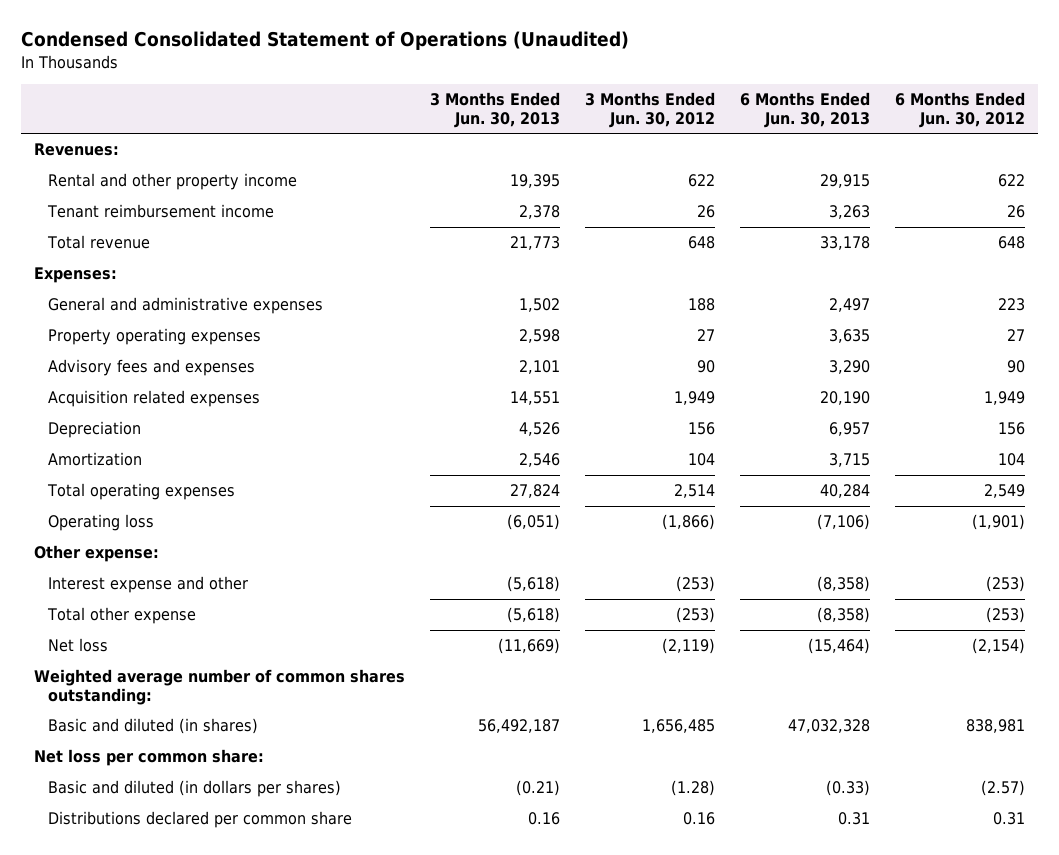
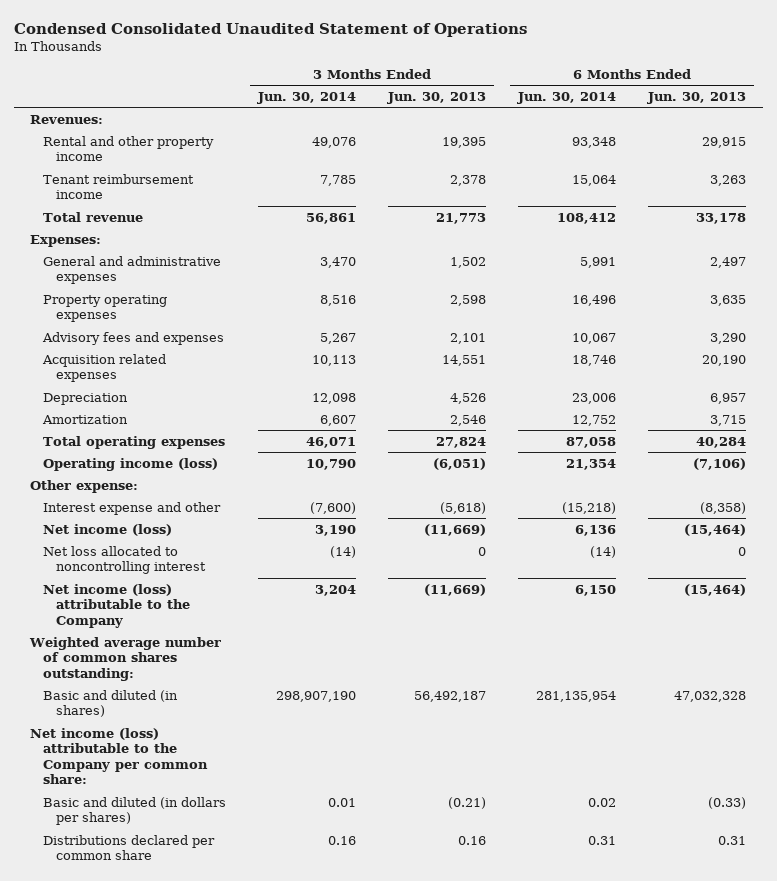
[21,31,630,51] Condensed Consolidated Statement of Operations (Unaudited) -> [14,22,528,37] Condensed Consolidated Unaudited Statement of Operations
[584,91,715,128] 3 Months Ended Jun. 30, 2012 -> none
[894,91,1025,128] 6 Months Ended Jun. 30, 2012 -> none
none -> [257,91,357,104] Jun. 30, 2014
none -> [517,91,617,104] Jun. 30, 2014
[48,514,155,532] Operating loss -> [42,457,218,471] Operating income (loss)
[47,607,197,625] Total other expense -> none
none -> [42,523,172,536] Net income (loss)
none -> [42,545,206,575] Net loss allocated to noncontrolling interest
[48,638,109,653] Net loss -> [42,583,190,628] Net income (loss) attributable to the Company
[33,749,264,767] Net loss per common share: -> [30,727,208,785] Net income (loss) attributable to the Company per common share:

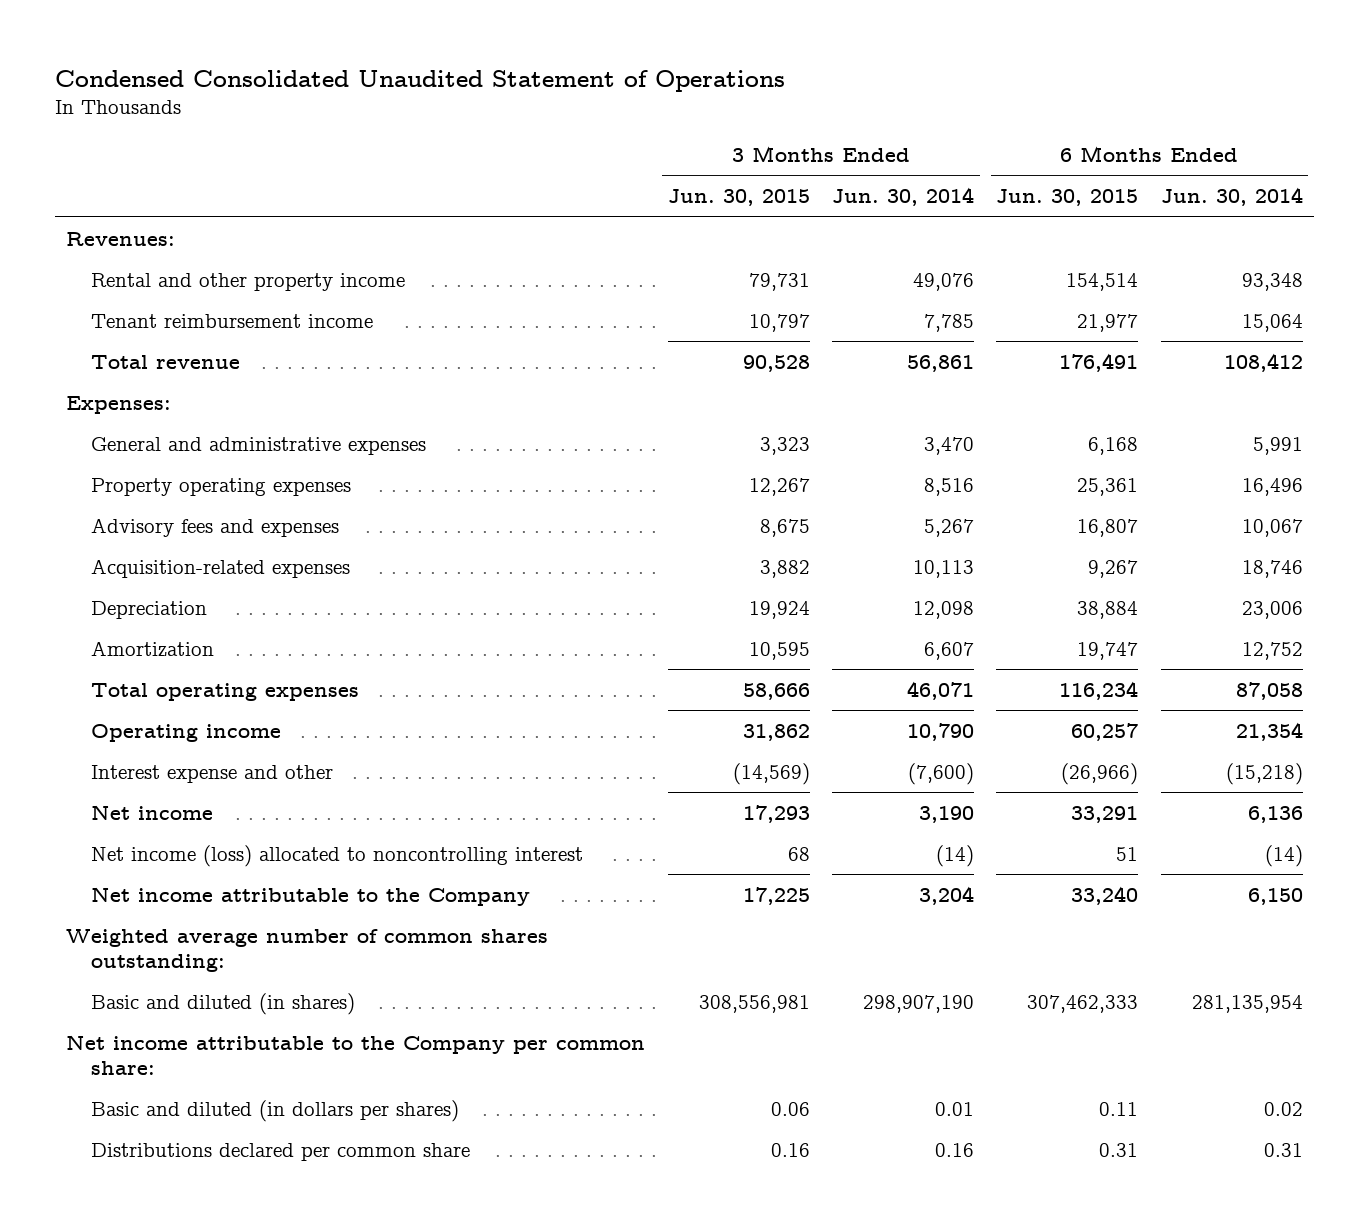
[387,91,487,104] Jun. 30, 2013 -> none
[647,91,747,104] Jun. 30, 2013 -> none
none -> [667,189,810,207] Jun. 30, 2015
none -> [996,189,1139,207] Jun. 30, 2015
[41,353,166,383] Acquisition related expenses -> [90,558,350,578] Acquisition-related expenses
[30,479,139,493] Other expense: -> none
[42,457,218,471] Operating income (loss) -> [90,723,281,742] Operating income
[42,523,172,536] Net income (loss) -> [90,804,213,820] Net income
[42,545,206,575] Net loss allocated to noncontrolling interest -> [90,844,583,867] Net income (loss) allocated to noncontrolling interest
[42,583,190,628] Net income (loss) attributable to the Company -> [90,886,530,906] Net income attributable to the Company
[30,727,208,785] Net income (loss) attributable to the Company per common share: -> [66,1034,646,1075] Net income attributable to the Company per common share:

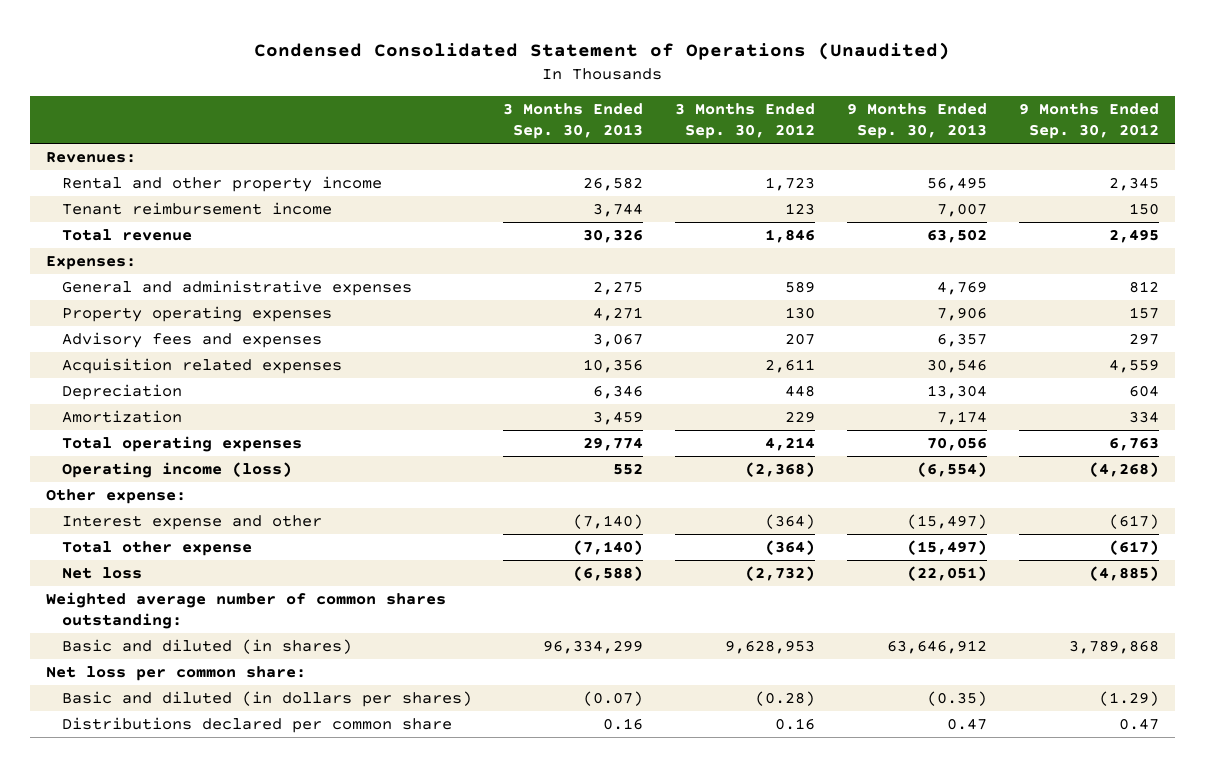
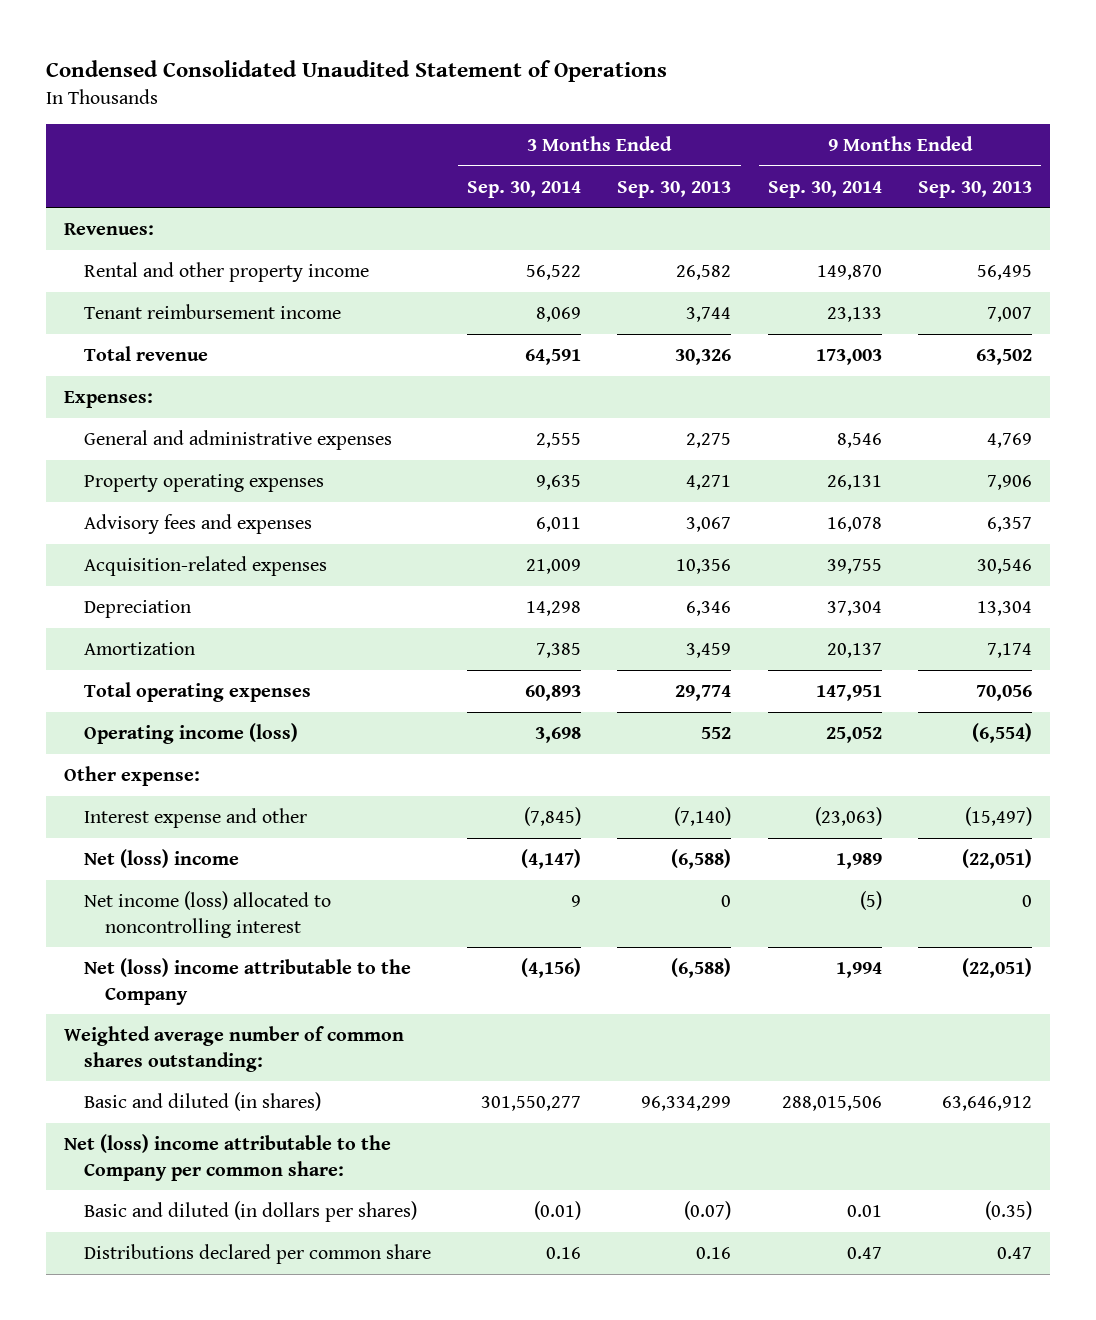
[254,42,951,61] Condensed Consolidated Statement of Operations (Unaudited) -> [45,59,667,82] Condensed Consolidated Unaudited Statement of Operations
[675,103,816,139] 3 Months Ended Sep. 30, 2012 -> none
[1018,103,1159,139] 9 Months Ended Sep. 30, 2012 -> none
none -> [467,180,582,198] Sep. 30, 2014
none -> [767,180,882,198] Sep. 30, 2014
[61,358,342,375] Acquisition related expenses -> [84,556,328,577] Acquisition-related expenses
[61,541,252,557] Total other expense -> none
none -> [84,849,240,869] Net (loss) income
none -> [84,891,332,938] Net income (loss) allocated to noncontrolling interest
[61,567,142,580] Net loss -> [84,958,412,1005] Net (loss) income attributable to the Company
[46,666,307,682] Net loss per common share: -> [63,1134,391,1181] Net (loss) income attributable to the Company per common share:

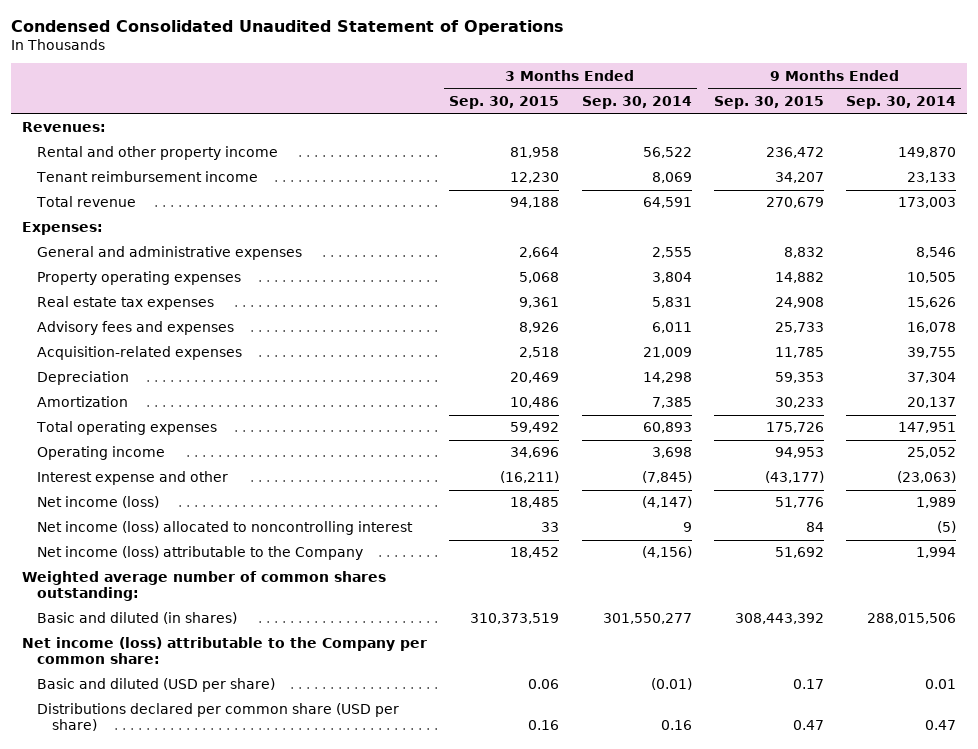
[617,180,732,198] Sep. 30, 2013 -> none
[917,180,1032,198] Sep. 30, 2013 -> none
none -> [449,96,560,110] Sep. 30, 2015
none -> [713,96,824,110] Sep. 30, 2015
[536,475,582,491] 9,635 -> [651,272,692,284] 3,804
[826,475,882,491] 26,131 -> [906,272,956,284] 10,505
none -> [37,296,215,311] Real estate tax expenses
[63,766,200,787] Other expense: -> none
[84,723,299,745] Operating income (loss) -> [37,446,166,461] Operating income
[84,849,240,869] Net (loss) income -> [37,496,160,509] Net income (loss)
[84,958,412,1005] Net (loss) income attributable to the Company -> [37,546,364,561] Net income (loss) attributable to the Company
[63,1134,391,1181] Net (loss) income attributable to the Company per common share: -> [22,637,428,664] Net income (loss) attributable to the Company per common share:
[84,1201,418,1223] Basic and diluted (in dollars per shares) -> [37,678,276,693] Basic and diluted (USD per share)
[84,1244,432,1265] Distributions declared per common share -> [37,703,400,731] Distributions declared per common share (USD per share)

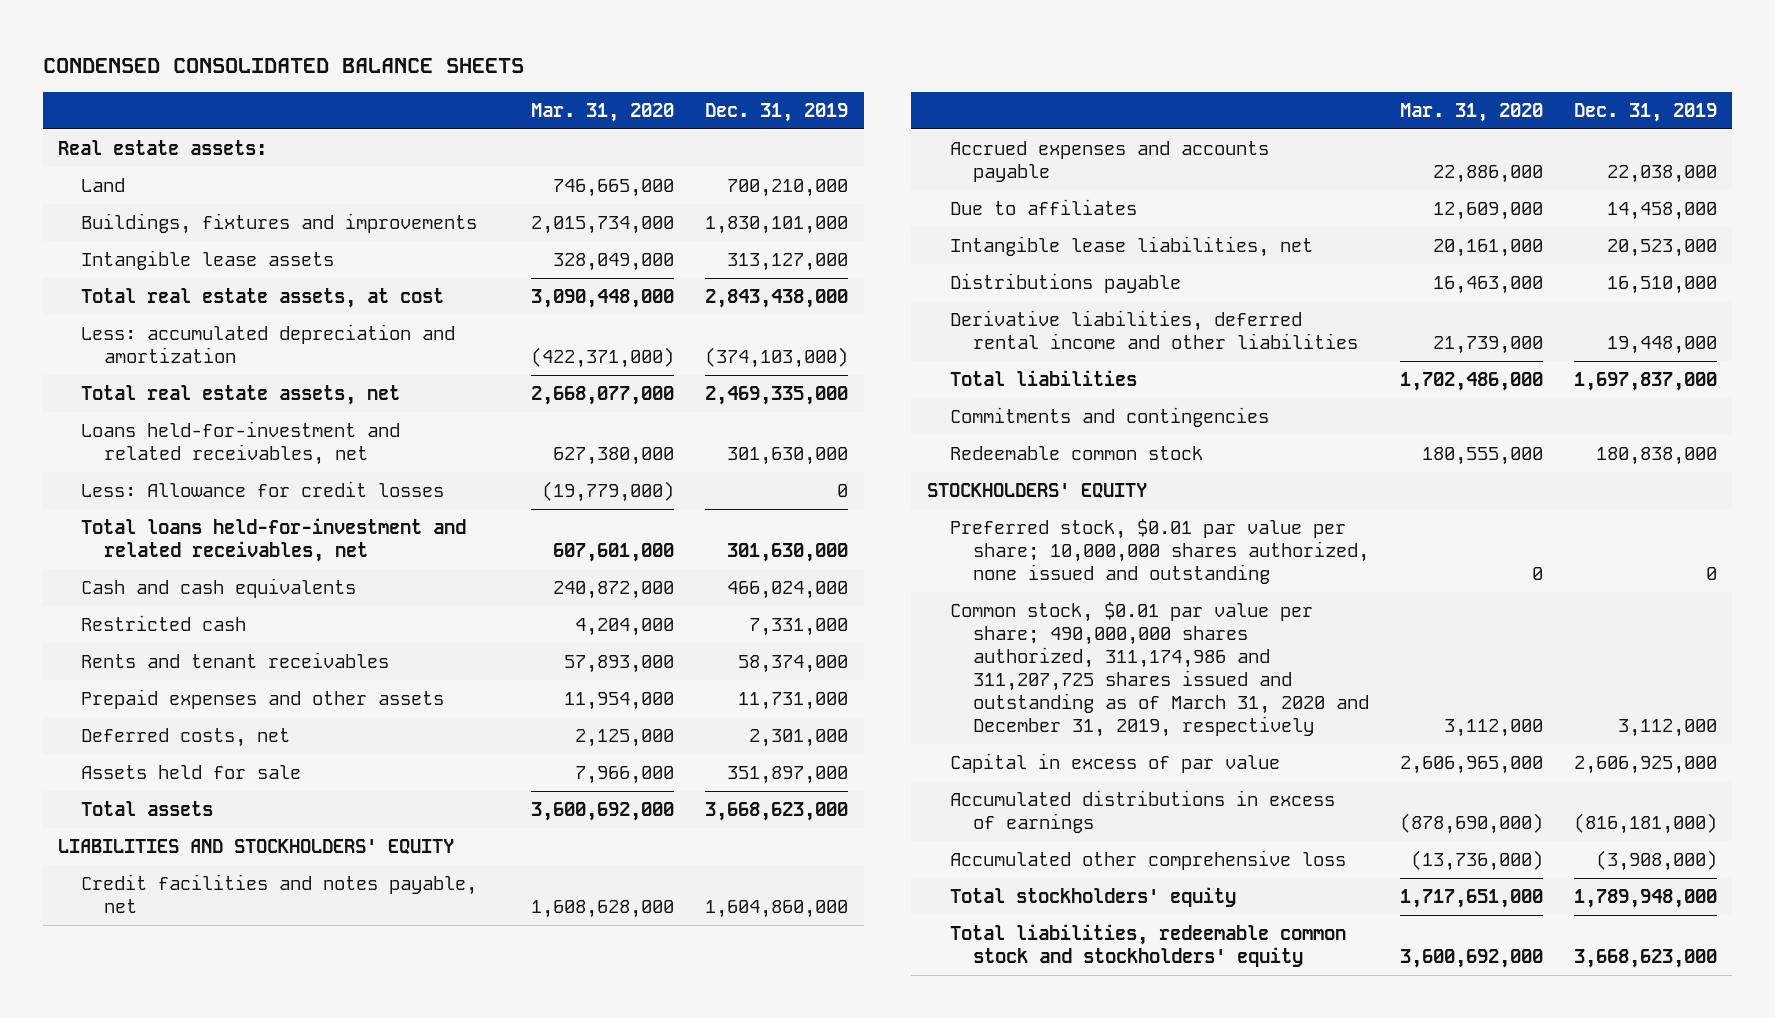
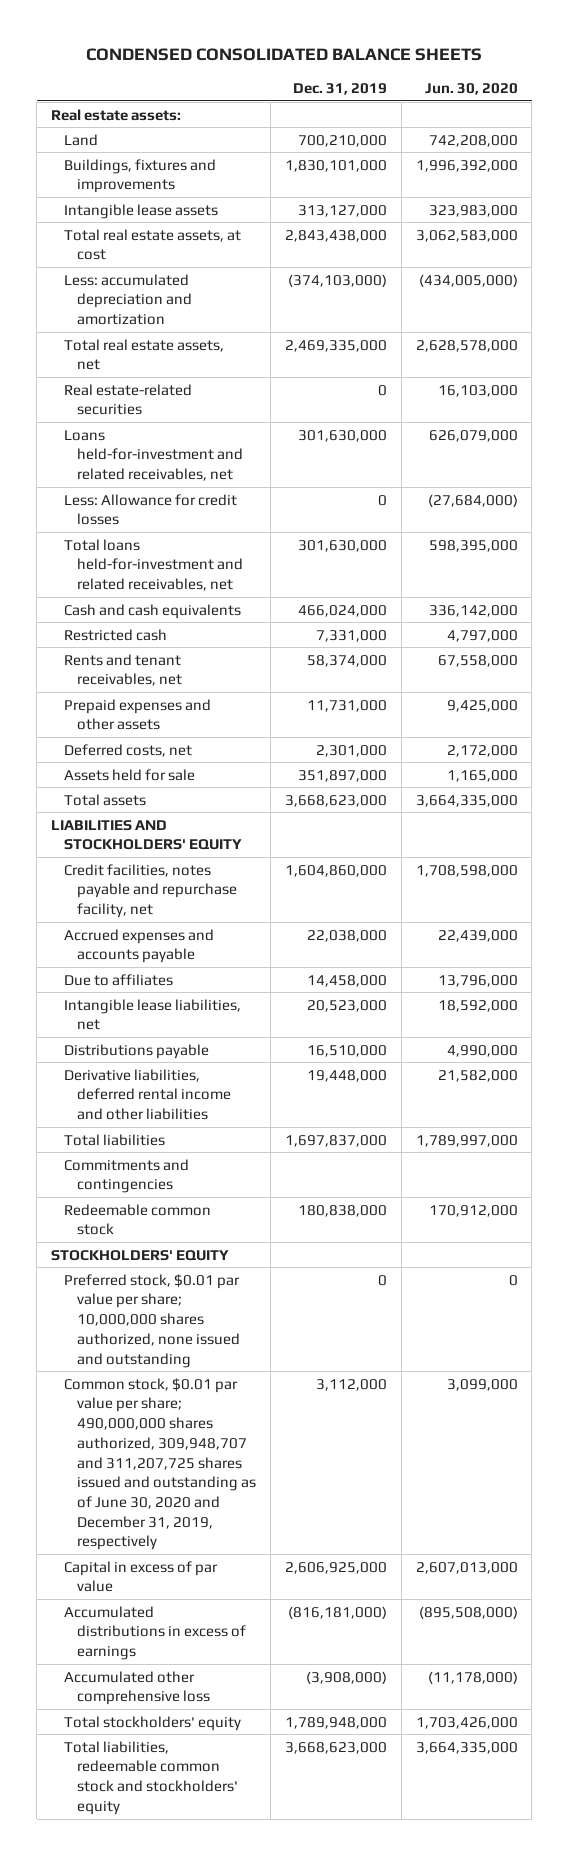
[531,102,675,122] Mar. 31, 2020 -> none
none -> [424,83,518,96] Jun. 30, 2020
none -> [63,383,192,416] Real estate-related securities
[81,652,390,669] Rents and tenant receivables -> [63,653,182,687] Rents and tenant receivables, net
[81,874,478,914] Credit facilities and notes payable, net -> [63,863,237,919] Credit facilities, notes payable and repurchase facility, net
[949,602,1369,738] Common stock, $0.01 par value per share; 490,000,000 shares authorized, 311,174,986 and 311,207,725 shares issued and outstanding as of March 31, 2020 and December 31, 2019, respectively -> [63,1377,256,1551] Common stock, $0.01 par value per share; 490,000,000 shares authorized, 309,948,707 and 311,207,725 shares issued and outstanding as of June 30, 2020 and December 31, 2019, respectively

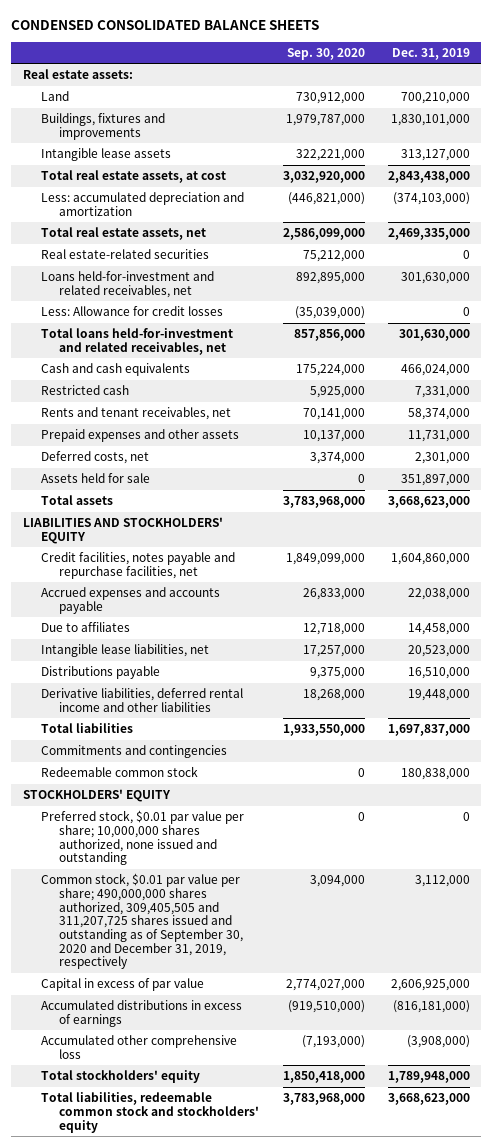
[424,83,518,96] Jun. 30, 2020 -> none
none -> [286,47,365,60] Sep. 30, 2020
[63,863,237,919] Credit facilities, notes payable and repurchase facility, net -> [41,552,236,579] Credit facilities, notes payable and repurchase facilities, net
[63,1377,256,1551] Common stock, $0.01 par value per share; 490,000,000 shares authorized, 309,948,707 and 311,207,725 shares issued and outstanding as of June 30, 2020 and December 31, 2019, respectively -> [41,873,244,970] Common stock, $0.01 par value per share; 490,000,000 shares authorized, 309,405,505 and 311,207,725 shares issued and outstanding as of September 30, 2020 and December 31, 2019, respectively

